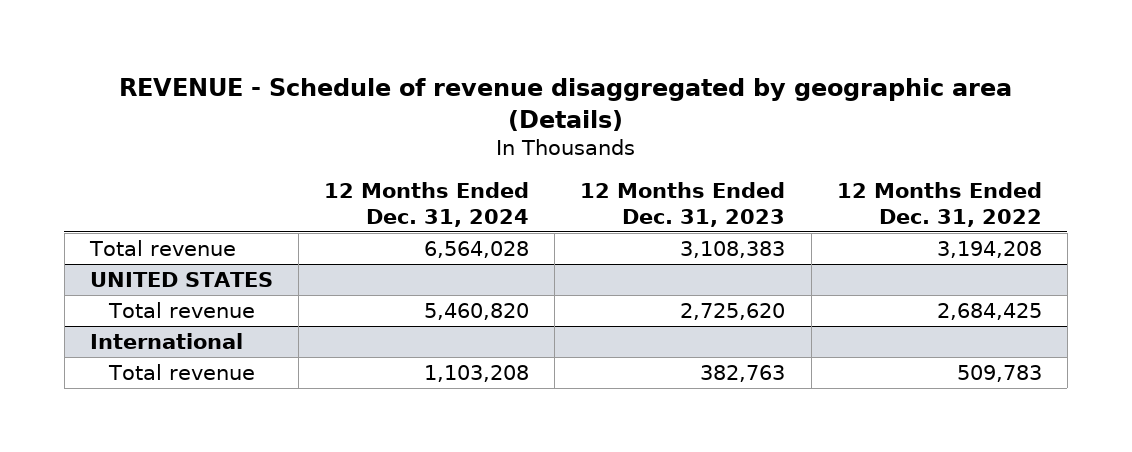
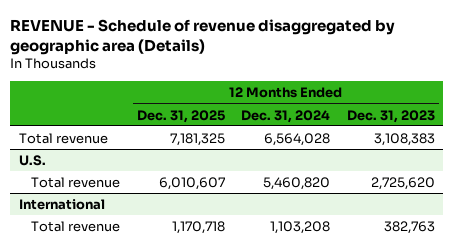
[836,182,1042,227] 12 Months Ended Dec. 31, 2022 -> none
none -> [136,109,225,123] Dec. 31, 2025
[90,271,274,287] UNITED STATES -> [18,154,46,166] U.S.

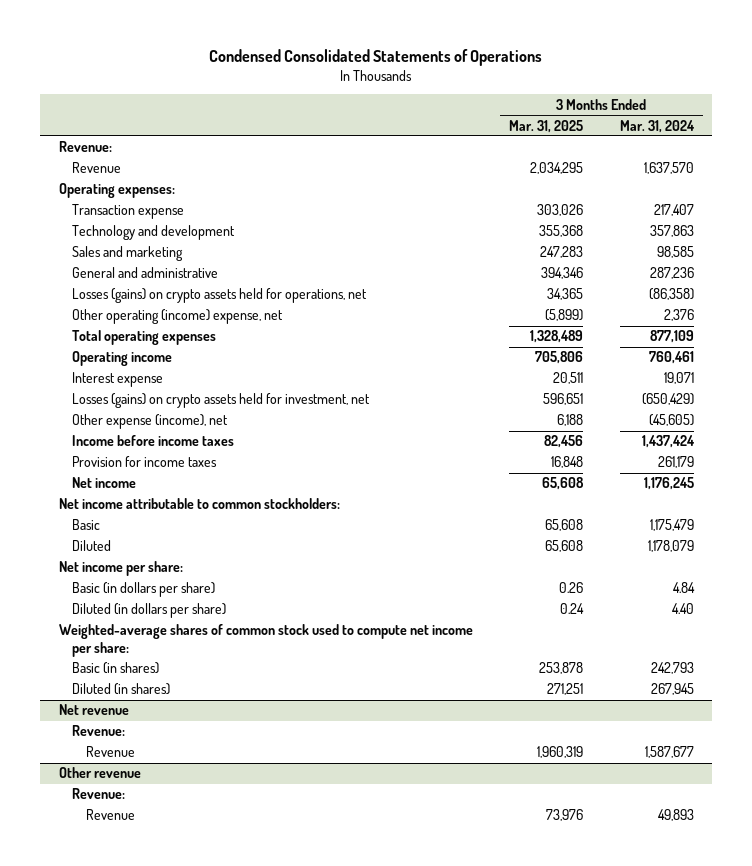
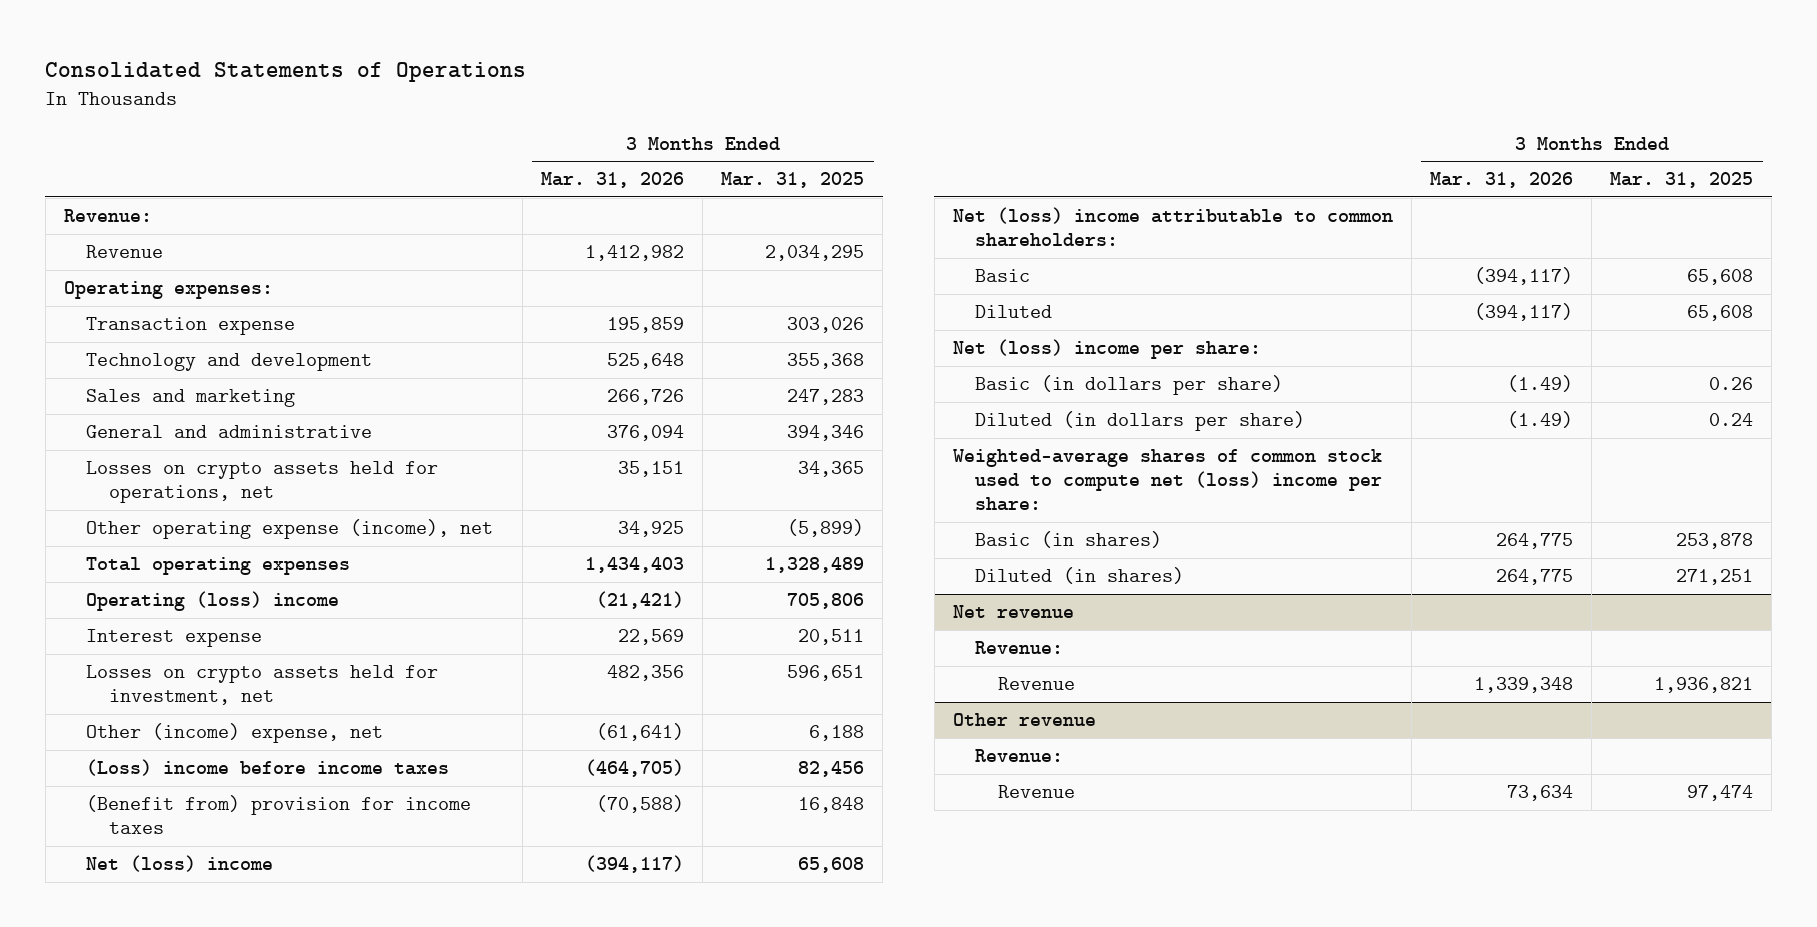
[209,48,543,66] Condensed Consolidated Statements of Operations -> [45,62,527,83] Consolidated Statements of Operations
[619,119,695,133] Mar. 31, 2024 -> none
none -> [541,172,685,189] Mar. 31, 2026
[72,288,368,304] Losses (gains) on crypto assets held for operations, net -> [86,461,439,504] Losses on crypto assets held for operations, net
[72,309,284,325] Other operating (income) expense, net -> [86,519,494,540] Other operating expense (income), net
[72,351,173,367] Operating income -> [86,591,340,612] Operating (loss) income
[72,393,371,409] Losses (gains) on crypto assets held for investment, net -> [86,665,439,706] Losses on crypto assets held for investment, net
[72,414,229,430] Other expense (income), net -> [86,723,384,744] Other (income) expense, net
[72,435,235,447] Income before income taxes -> [86,759,450,777] (Loss) income before income taxes
[72,456,218,468] Provision for income taxes -> [86,795,472,835] (Benefit from) provision for income taxes
[72,477,137,489] Net income -> [86,855,274,873] Net (loss) income
[58,498,340,510] Net income attributable to common stockholders: -> [952,207,1393,248] Net (loss) income attributable to common shareholders:
[58,561,183,577] Net income per share: -> [952,339,1261,360] Net (loss) income per share:
[58,624,473,657] Weighted-average shares of common stock used to compute net income per share: -> [952,449,1383,512] Weighted-average shares of common stock used to compute net (loss) income per share:
[537,746,584,759] 1,960,319 -> [1654,677,1754,694] 1,936,821
[546,809,584,822] 73,976 -> [1687,785,1754,802] 97,474

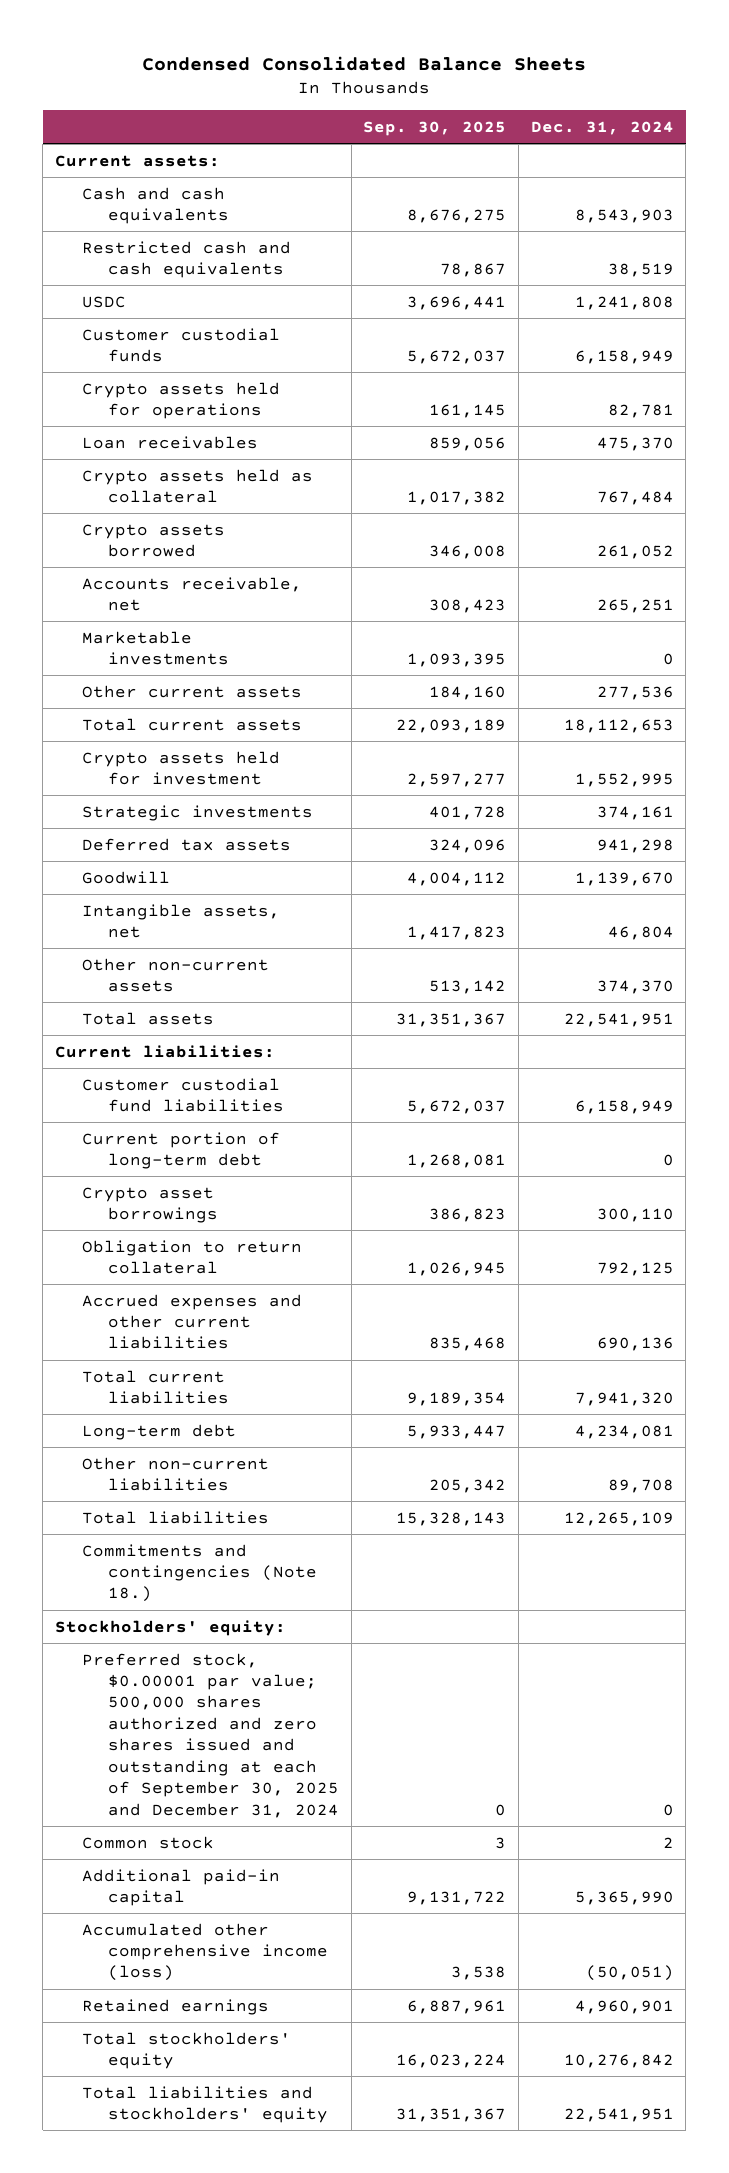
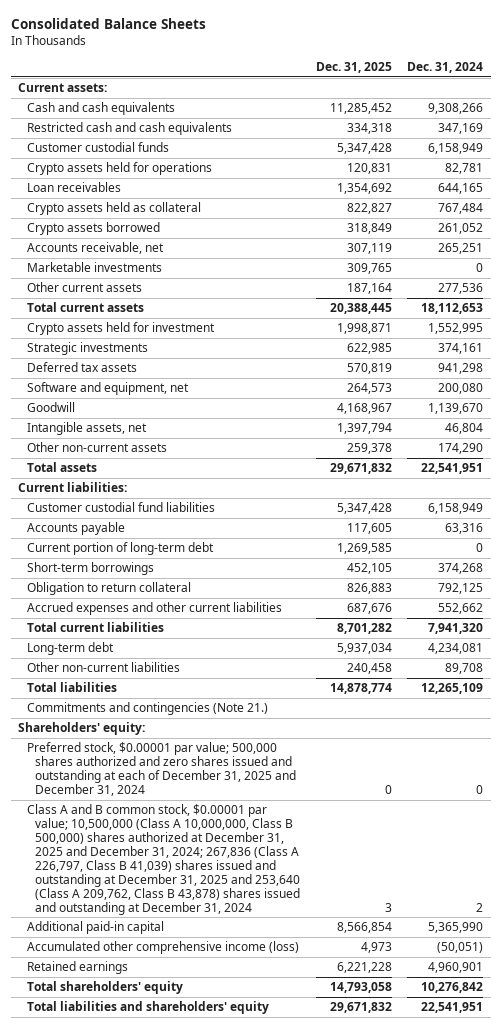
[142,55,587,71] Condensed Consolidated Balance Sheets -> [10,18,206,30] Consolidated Balance Sheets
[363,120,507,136] Sep. 30, 2025 -> none
none -> [315,62,392,74] Dec. 31, 2025
[81,295,126,308] USDC -> none
[574,209,674,224] 8,543,903 -> [428,103,484,115] 9,308,266
[607,263,674,278] 38,519 -> [438,123,484,135] 347,169
[596,436,674,451] 475,370 -> [438,183,484,195] 644,165
none -> [26,382,189,396] Software and equipment, net
[596,980,674,995] 374,370 -> [438,443,484,455] 174,290
none -> [26,522,125,536] Accounts payable
[81,1186,219,1224] Crypto asset borrowings -> none
none -> [26,562,154,576] Short-term borrowings
[596,1337,674,1352] 690,136 -> [438,603,484,615] 552,662
[81,1543,318,1603] Commitments and contingencies (Note 18.) -> [26,702,268,716] Commitments and contingencies (Note 21.)
[55,1619,287,1636] Stockholders' equity: -> [18,722,146,736] Shareholders' equity:
[81,1652,340,1818] Preferred stock, $0.00001 par value; 500,000 shares authorized and zero shares issued and outstanding at each of September 30, 2025 and December 31, 2024 -> [26,742,297,796] Preferred stock, $0.00001 par value; 500,000 shares authorized and zero shares issued and outstanding at each of December 31, 2025 and December 31, 2024
[81,1835,214,1849] Common stock -> [26,804,301,915] Class A and B common stock, $0.00001 par value; 10,500,000 (Class A 10,000,000, Class B 500,000) shares authorized at December 31, 2025 and December 31, 2024; 267,836 (Class A 226,797, Class B 41,039) shares issued and outstanding at December 31, 2025 and 253,640 (Class A 209,762, Class B 43,878) shares issued and outstanding at December 31, 2024
[81,2031,291,2070] Total stockholders' equity -> [26,981,183,995] Total shareholders' equity
[81,2085,329,2124] Total liabilities and stockholders' equity -> [26,1001,269,1015] Total liabilities and shareholders' equity

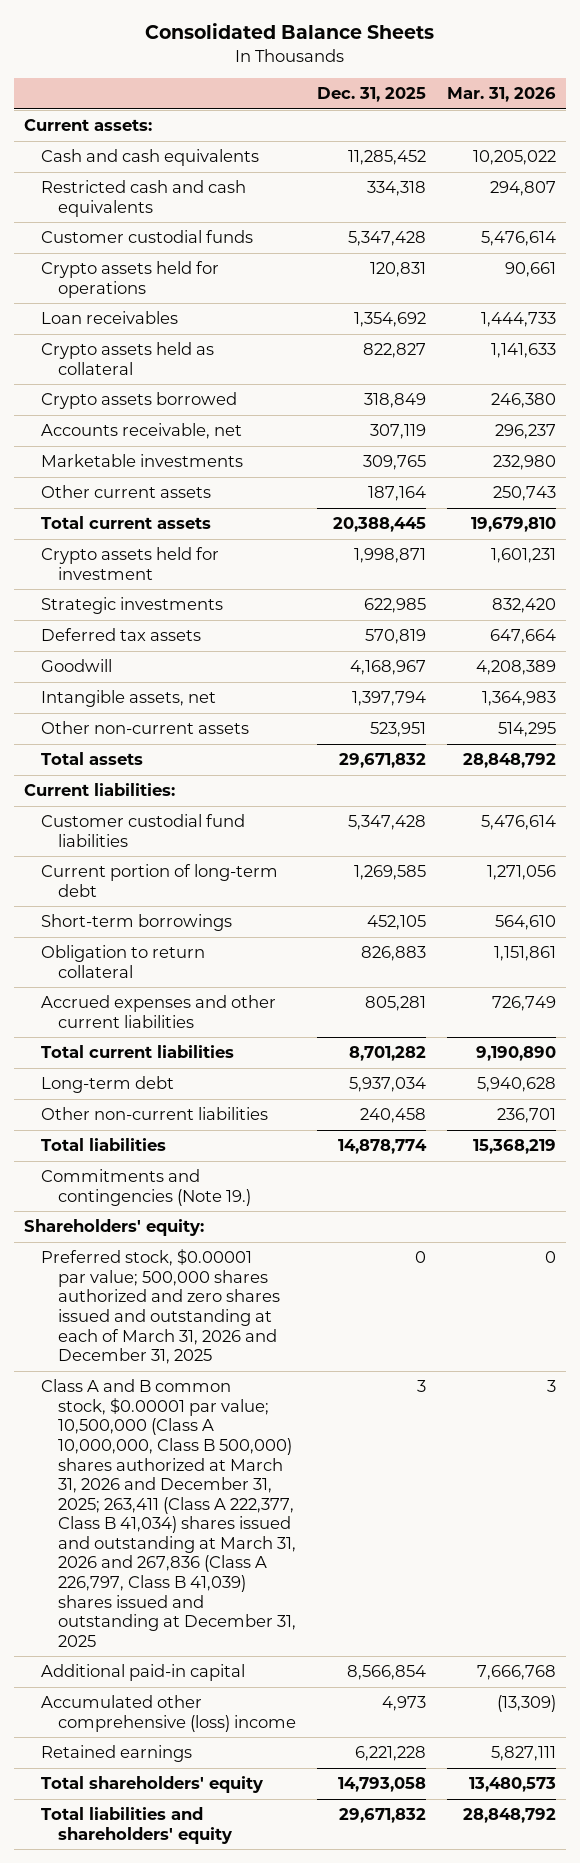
[407,62,484,74] Dec. 31, 2024 -> none
none -> [446,87,556,103] Mar. 31, 2026
[26,382,189,396] Software and equipment, net -> none
[346,443,392,455] 259,378 -> [369,722,426,738] 523,951
[26,522,125,536] Accounts payable -> none
[346,603,392,615] 687,676 -> [364,996,426,1012] 805,281
[26,702,268,716] Commitments and contingencies (Note 21.) -> [40,1169,251,1206] Commitments and contingencies (Note 19.)
[26,742,297,796] Preferred stock, $0.00001 par value; 500,000 shares authorized and zero shares issued and outstanding at each of December 31, 2025 and December 31, 2024 -> [40,1249,280,1365] Preferred stock, $0.00001 par value; 500,000 shares authorized and zero shares issued and outstanding at each of March 31, 2026 and December 31, 2025
[26,804,301,915] Class A and B common stock, $0.00001 par value; 10,500,000 (Class A 10,000,000, Class B 500,000) shares authorized at December 31, 2025 and December 31, 2024; 267,836 (Class A 226,797, Class B 41,039) shares issued and outstanding at December 31, 2025 and 253,640 (Class A 209,762, Class B 43,878) shares issued and outstanding at December 31, 2024 -> [40,1379,296,1647] Class A and B common stock, $0.00001 par value; 10,500,000 (Class A 10,000,000, Class B 500,000) shares authorized at March 31, 2026 and December 31, 2025; 263,411 (Class A 222,377, Class B 41,034) shares issued and outstanding at March 31, 2026 and 267,836 (Class A 226,797, Class B 41,039) shares issued and outstanding at December 31, 2025
[26,941,299,955] Accumulated other comprehensive income (loss) -> [40,1695,296,1732] Accumulated other comprehensive (loss) income

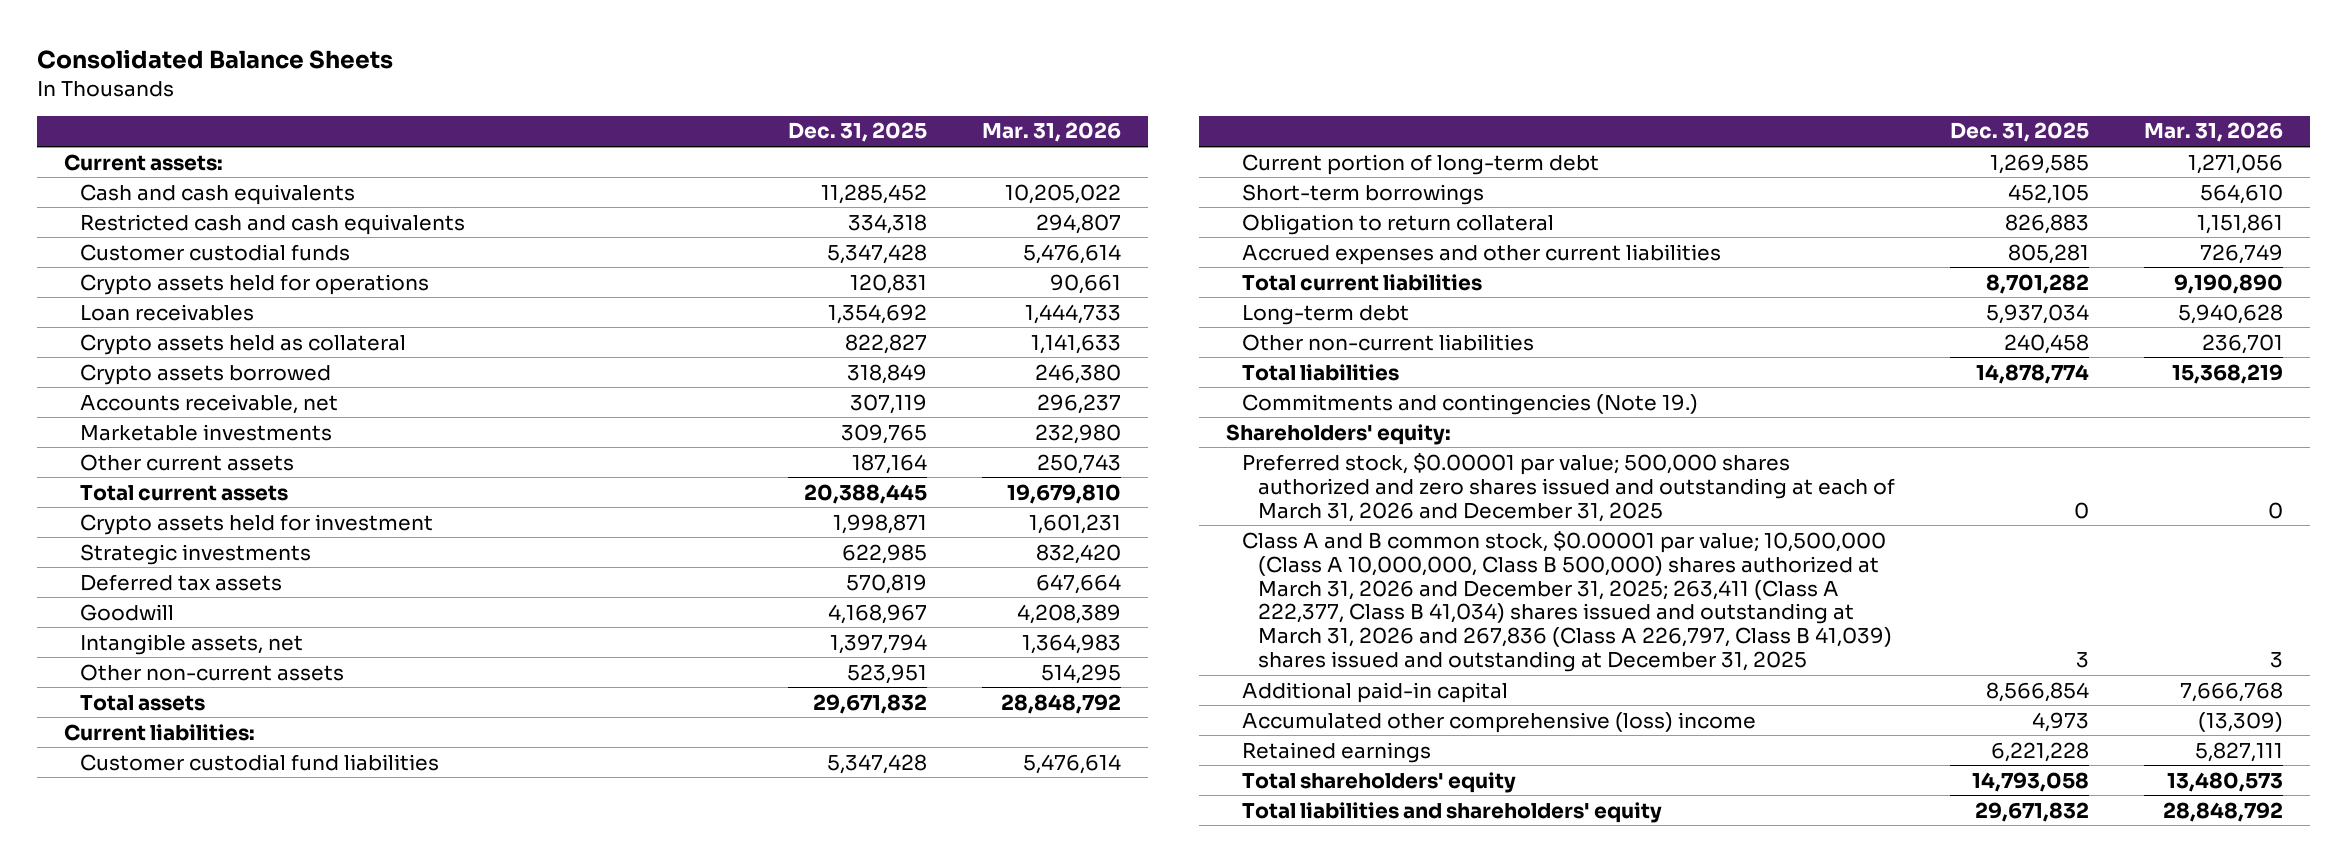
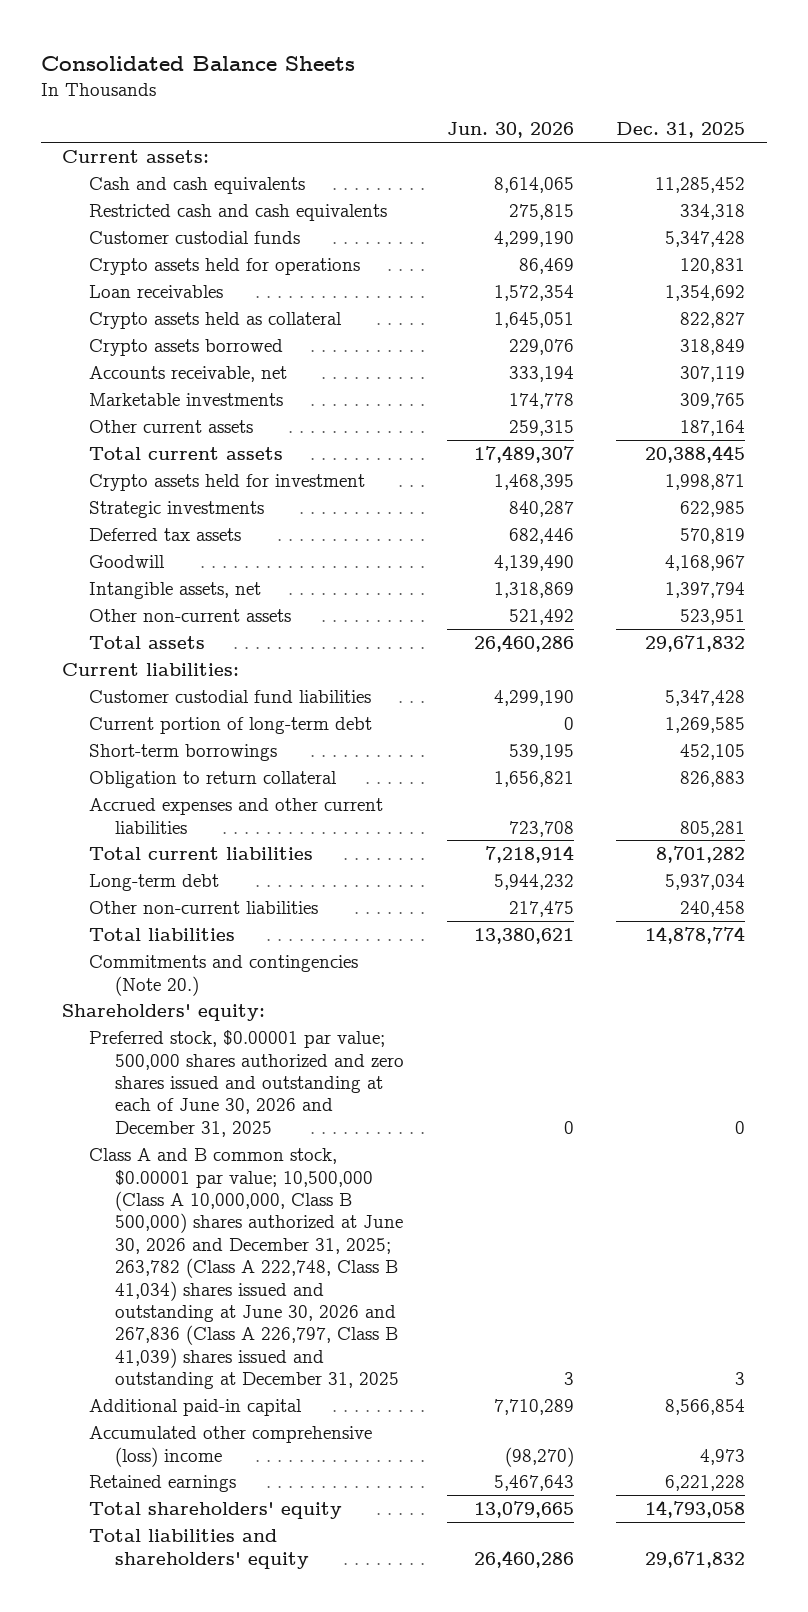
[981,122,1121,143] Mar. 31, 2026 -> none
none -> [446,122,574,139] Jun. 30, 2026
[1242,393,1699,415] Commitments and contingencies (Note 19.) -> [88,955,358,996] Commitments and contingencies (Note 20.)
[1242,452,1896,522] Preferred stock, $0.00001 par value; 500,000 shares authorized and zero shares issued and outstanding at each of March 31, 2026 and December 31, 2025 -> [88,1030,404,1137] Preferred stock, $0.00001 par value; 500,000 shares authorized and zero shares issued and outstanding at each of June 30, 2026 and December 31, 2025
[1242,530,1893,673] Class A and B common stock, $0.00001 par value; 10,500,000 (Class A 10,000,000, Class B 500,000) shares authorized at March 31, 2026 and December 31, 2025; 263,411 (Class A 222,377, Class B 41,034) shares issued and outstanding at March 31, 2026 and 267,836 (Class A 226,797, Class B 41,039) shares issued and outstanding at December 31, 2025 -> [88,1148,403,1390] Class A and B common stock, $0.00001 par value; 10,500,000 (Class A 10,000,000, Class B 500,000) shares authorized at June 30, 2026 and December 31, 2025; 263,782 (Class A 222,748, Class B 41,034) shares issued and outstanding at June 30, 2026 and 267,836 (Class A 226,797, Class B 41,039) shares issued and outstanding at December 31, 2025

